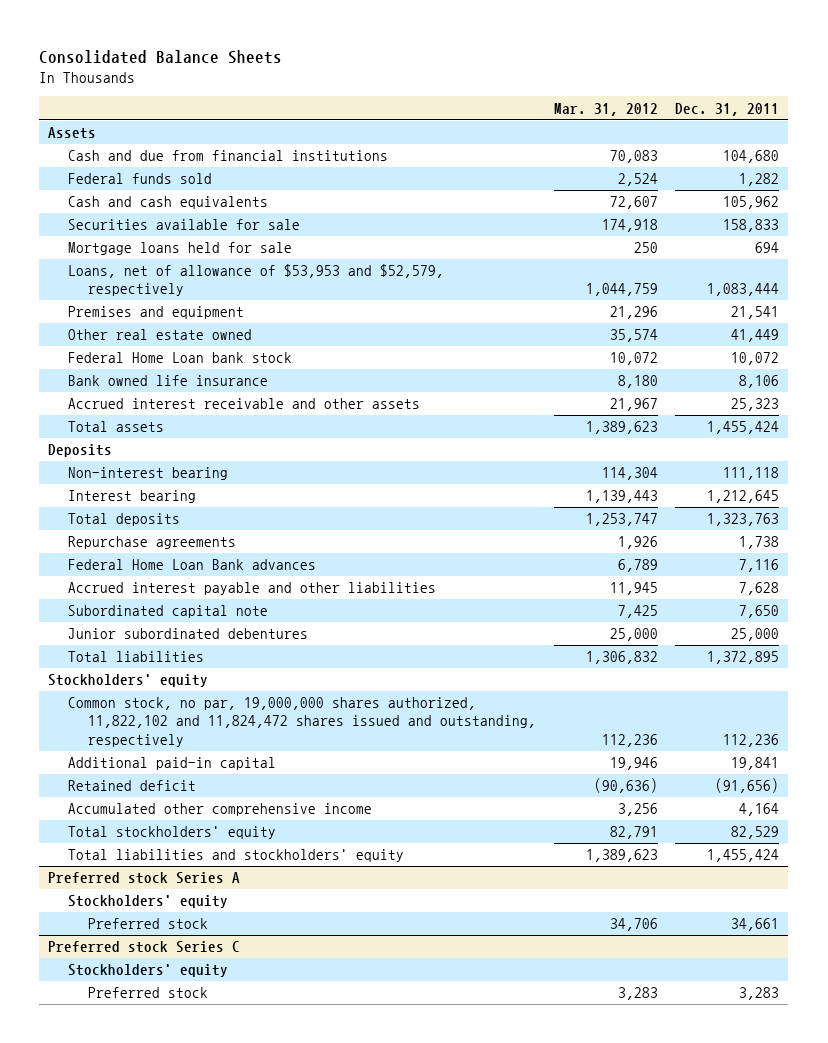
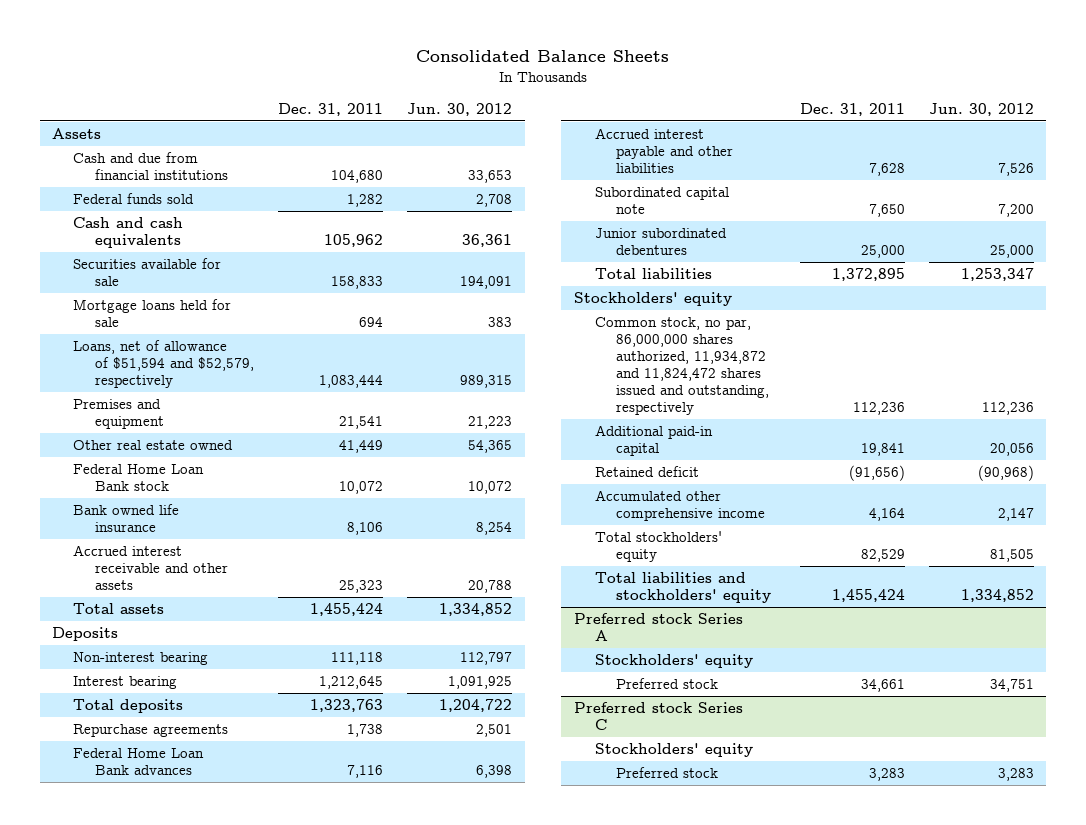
[553,102,658,116] Mar. 31, 2012 -> none
none -> [407,102,513,116] Jun. 30, 2012
[68,264,445,297] Loans, net of allowance of $53,953 and $52,579, respectively -> [73,340,254,389] Loans, net of allowance of $51,594 and $52,579, respectively
[68,352,293,364] Federal Home Loan bank stock -> [73,464,205,492] Federal Home Loan Bank stock
[68,697,536,747] Common stock, no par, 19,000,000 shares authorized, 11,822,102 and 11,824,472 shares issued and outstanding, respectively -> [594,317,770,416] Common stock, no par, 86,000,000 shares authorized, 11,934,872 and 11,824,472 shares issued and outstanding, respectively

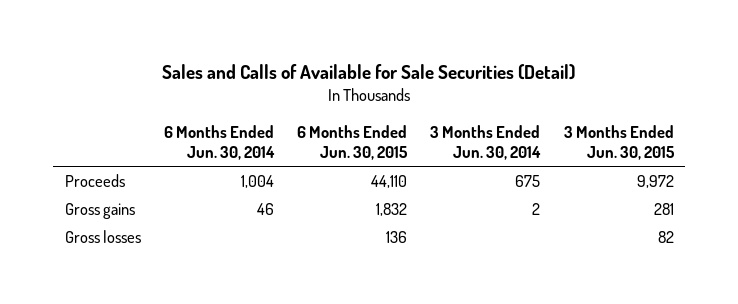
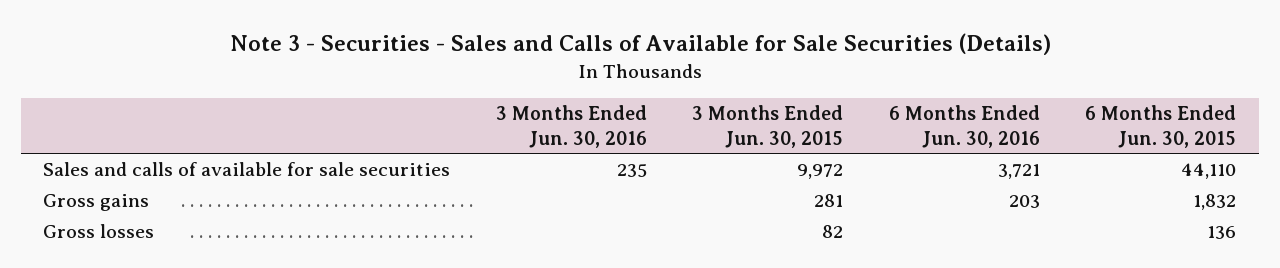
[162,63,576,80] Sales and Calls of Available for Sale Securities (Detail) -> [229,33,1051,56] Note 3 - Securities - Sales and Calls of Available for Sale Securities (Details)
[163,124,275,161] 6 Months Ended Jun. 30, 2014 -> none
[430,124,542,161] 3 Months Ended Jun. 30, 2014 -> none
none -> [495,104,647,148] 3 Months Ended Jun. 30, 2016
none -> [888,104,1040,148] 6 Months Ended Jun. 30, 2016
[64,173,125,187] Proceeds -> [43,162,451,177] Sales and calls of available for sale securities

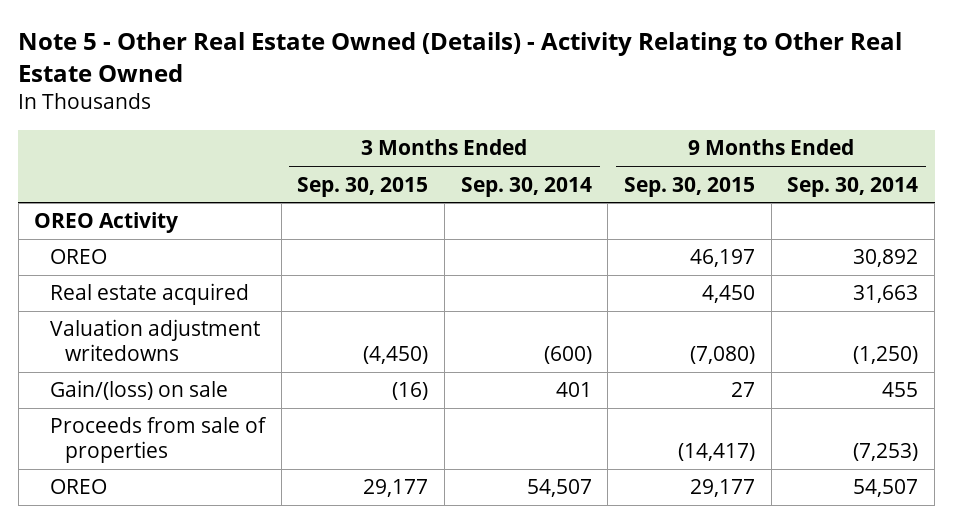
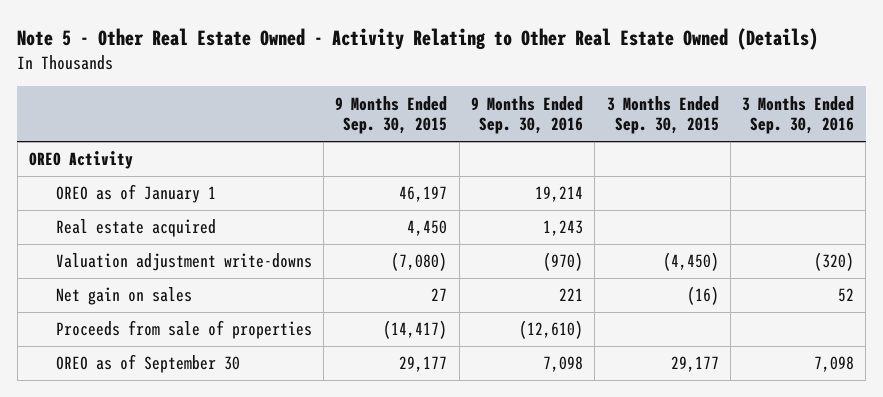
[18,31,903,82] Note 5 - Other Real Estate Owned (Details) - Activity Relating to Other Real Estate Owned -> [17,27,819,50] Note 5 - Other Real Estate Owned - Activity Relating to Other Real Estate Owned (Details)
[460,176,592,197] Sep. 30, 2014 -> none
[787,176,919,197] Sep. 30, 2014 -> none
none -> [471,95,584,135] 9 Months Ended Sep. 30, 2016
none -> [742,95,855,135] 3 Months Ended Sep. 30, 2016
[49,249,107,265] OREO -> [55,184,216,204] OREO as of January 1
[49,319,260,361] Valuation adjustment writedowns -> [55,253,312,272] Valuation adjustment write-downs
[49,380,228,401] Gain/(loss) on sale -> [55,287,192,306] Net gain on sales
[49,479,107,495] OREO -> [55,354,240,374] OREO as of September 30

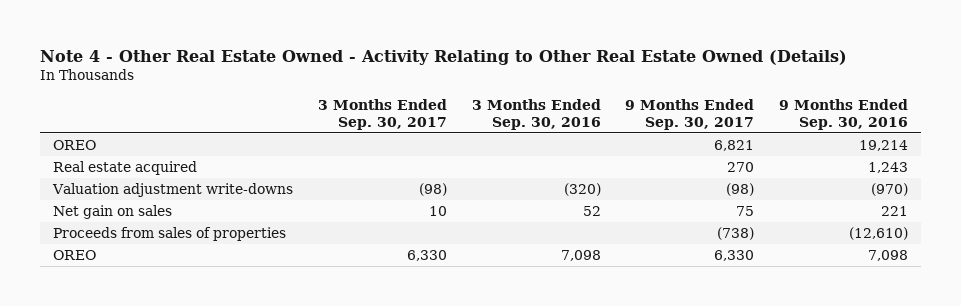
[17,27,819,50] Note 5 - Other Real Estate Owned - Activity Relating to Other Real Estate Owned (Details) -> [40,49,848,65] Note 4 - Other Real Estate Owned - Activity Relating to Other Real Estate Owned (Details)
[335,95,448,135] 9 Months Ended Sep. 30, 2015 -> none
[606,95,719,135] 3 Months Ended Sep. 30, 2015 -> none
none -> [317,98,447,130] 3 Months Ended Sep. 30, 2017
none -> [625,98,755,130] 9 Months Ended Sep. 30, 2017
[29,151,134,170] OREO Activity -> none
[55,184,216,204] OREO as of January 1 -> [52,139,96,150] OREO
[55,320,312,340] Proceeds from sale of properties -> [52,226,286,241] Proceeds from sales of properties
[55,354,240,374] OREO as of September 30 -> [52,249,96,260] OREO

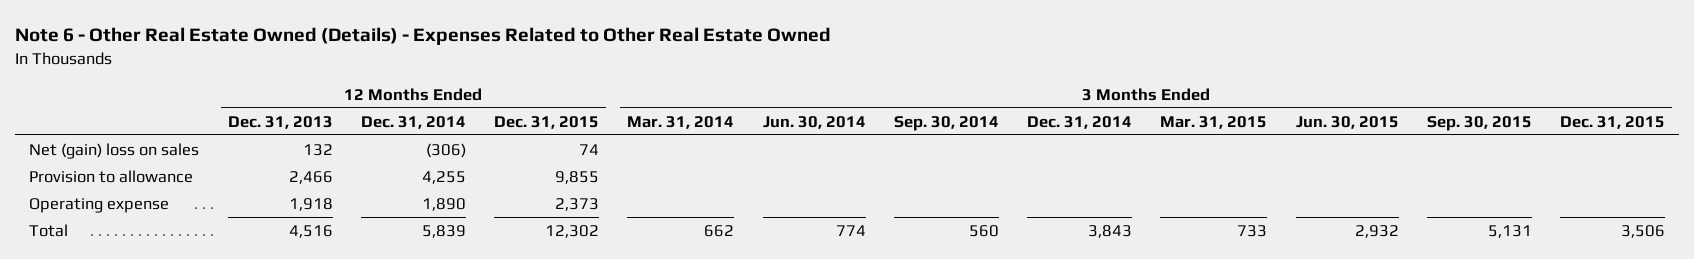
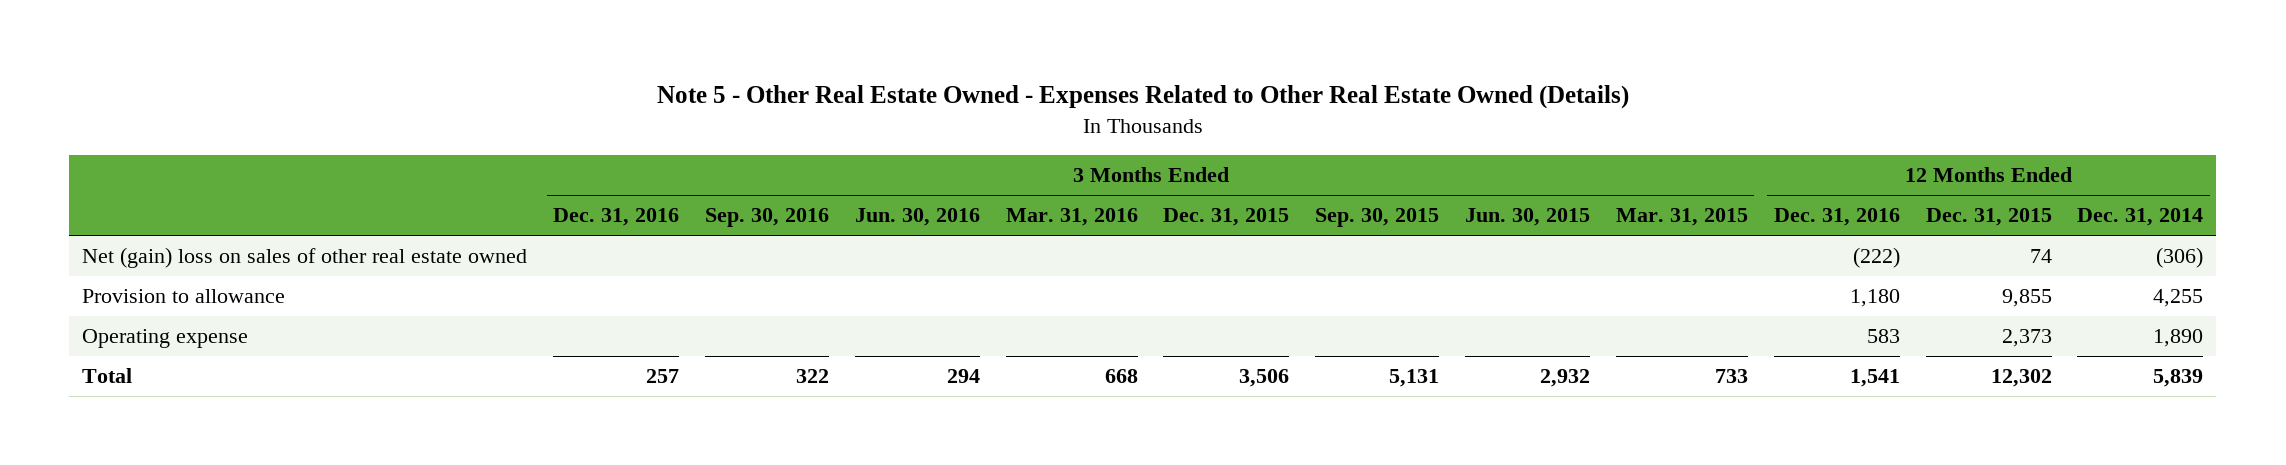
[15,27,832,46] Note 6 - Other Real Estate Owned (Details) - Expenses Related to Other Real Estate Owned -> [656,85,1629,110] Note 5 - Other Real Estate Owned - Expenses Related to Other Real Estate Owned (Details)
[227,115,333,129] Dec. 31, 2013 -> none
[627,115,735,129] Mar. 31, 2014 -> none
[762,115,866,129] Jun. 30, 2014 -> none
[893,115,999,131] Sep. 30, 2014 -> none
[1027,115,1133,129] Dec. 31, 2014 -> none
none -> [553,208,680,227] Dec. 31, 2016
none -> [704,208,829,228] Sep. 30, 2016
none -> [854,208,980,227] Jun. 30, 2016
none -> [1005,208,1138,227] Mar. 31, 2016
none -> [1773,208,1900,227] Dec. 31, 2016
[29,142,200,159] Net (gain) loss on sales -> [82,247,528,269] Net (gain) loss on sales of other real estate owned

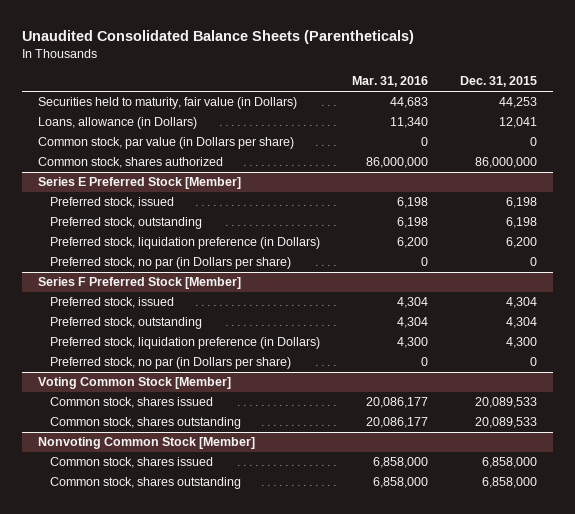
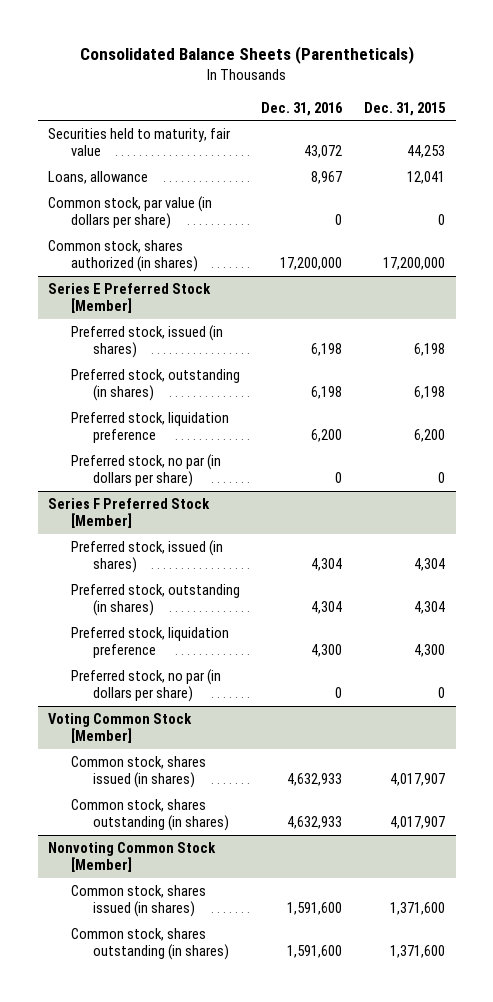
[21,30,414,45] Unaudited Consolidated Balance Sheets (Parentheticals) -> [79,46,414,65] Consolidated Balance Sheets (Parentheticals)
[352,76,429,88] Mar. 31, 2016 -> none
none -> [261,101,344,116] Dec. 31, 2016
[37,97,297,110] Securities held to maturity, fair value (in Dollars) -> [48,127,231,157] Securities held to maturity, fair value
[37,117,197,130] Loans, allowance (in Dollars) -> [48,170,149,184] Loans, allowance
[37,137,294,150] Common stock, par value (in Dollars per share) -> [48,195,213,230] Common stock, par value (in dollars per share)
[37,157,223,169] Common stock, shares authorized -> [48,239,198,273] Common stock, shares authorized (in shares)
[475,157,538,169] 86,000,000 -> [382,257,445,271] 17,200,000
[50,197,175,209] Preferred stock, issued -> [70,324,223,359] Preferred stock, issued (in shares)
[50,217,203,230] Preferred stock, outstanding -> [70,368,240,402] Preferred stock, outstanding (in shares)
[50,237,321,250] Preferred stock, liquidation preference (in Dollars) -> [70,411,229,444] Preferred stock, liquidation preference
[50,257,292,270] Preferred stock, no par (in Dollars per share) -> [70,453,221,488] Preferred stock, no par (in dollars per share)
[50,297,175,309] Preferred stock, issued -> [70,539,223,574] Preferred stock, issued (in shares)
[50,317,203,330] Preferred stock, outstanding -> [70,583,240,617] Preferred stock, outstanding (in shares)
[50,337,321,350] Preferred stock, liquidation preference (in Dollars) -> [70,626,229,659] Preferred stock, liquidation preference
[50,357,292,370] Preferred stock, no par (in Dollars per share) -> [70,668,221,703] Preferred stock, no par (in dollars per share)
[50,397,214,409] Common stock, shares issued -> [70,755,206,789] Common stock, shares issued (in shares)
[475,397,538,409] 20,089,533 -> [389,773,445,787] 4,017,907
[50,417,242,430] Common stock, shares outstanding -> [70,798,229,832] Common stock, shares outstanding (in shares)
[475,417,538,429] 20,089,533 -> [389,816,445,830] 4,017,907
[50,457,214,469] Common stock, shares issued -> [70,884,206,918] Common stock, shares issued (in shares)
[482,457,538,469] 6,858,000 -> [389,902,445,916] 1,371,600
[50,477,242,490] Common stock, shares outstanding -> [70,927,229,961] Common stock, shares outstanding (in shares)
[482,477,538,489] 6,858,000 -> [389,945,445,959] 1,371,600

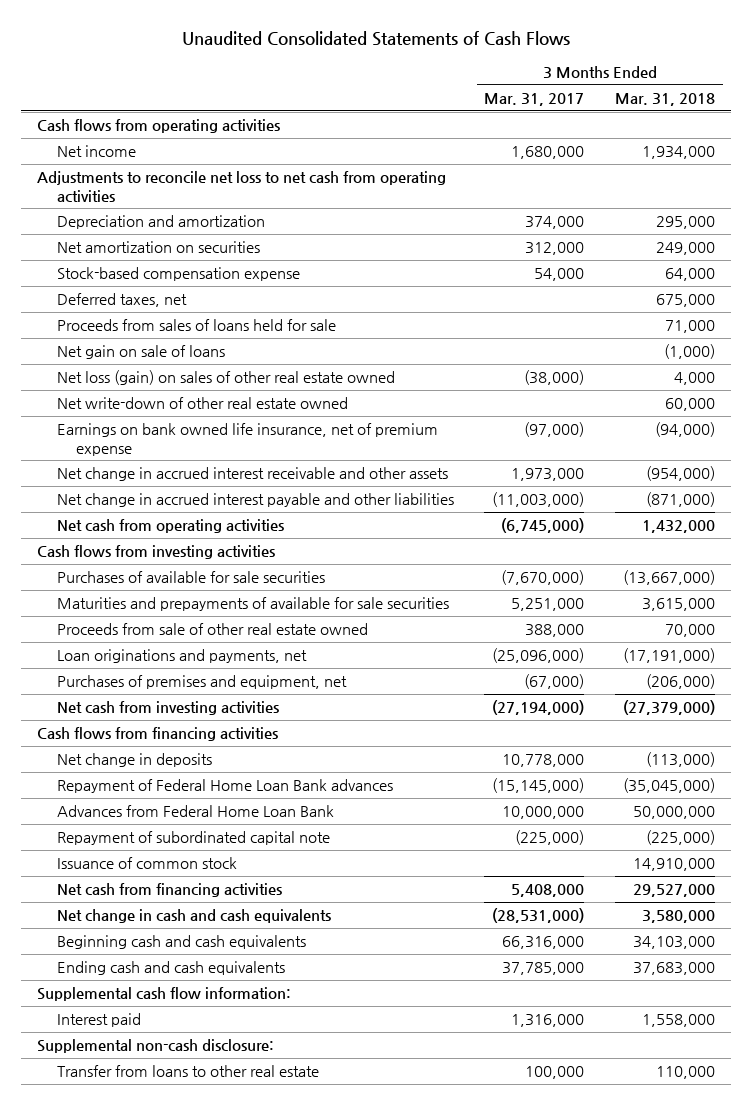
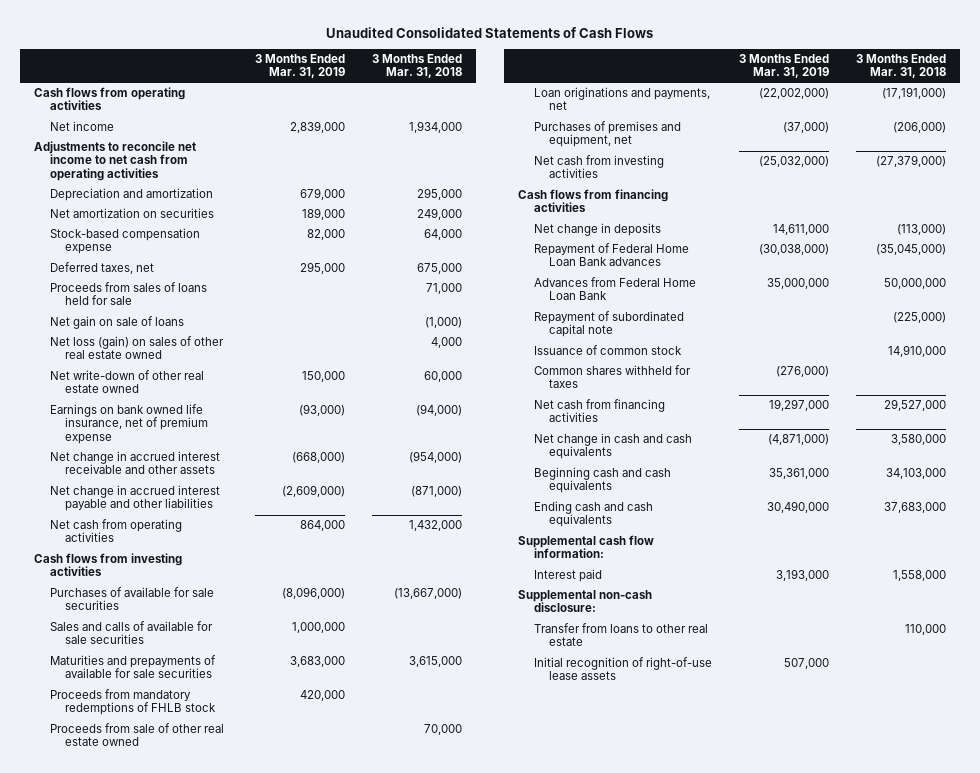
[484,93,585,107] Mar. 31, 2017 -> none
none -> [254,54,345,79] 3 Months Ended Mar. 31, 2019
[36,171,446,202] Adjustments to reconcile net loss to net cash from operating activities -> [33,141,196,181] Adjustments to reconcile net income to net cash from operating activities
none -> [49,621,213,645] Sales and calls of available for sale securities
none -> [49,689,217,716] Proceeds from mandatory redemptions of FHLB stock
none -> [533,365,691,389] Common shares withheld for taxes
none -> [533,657,712,681] Initial recognition of right-of-use lease assets

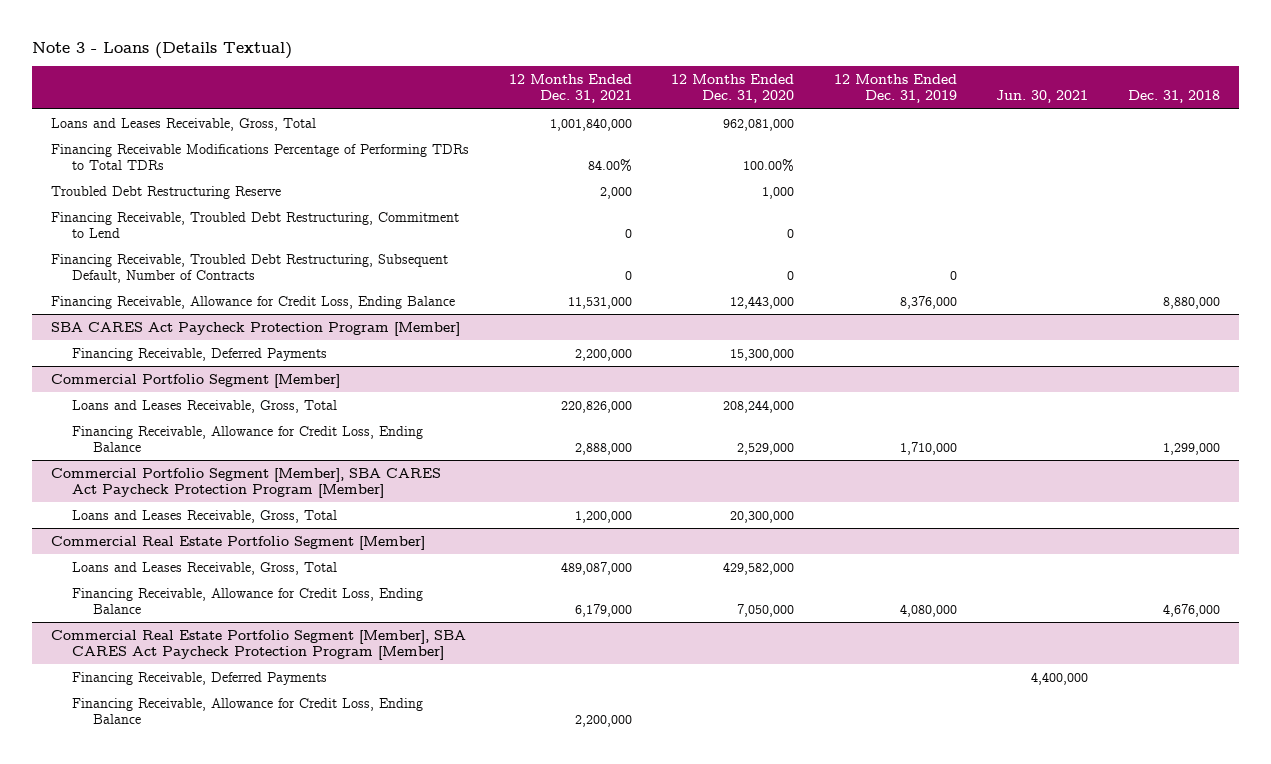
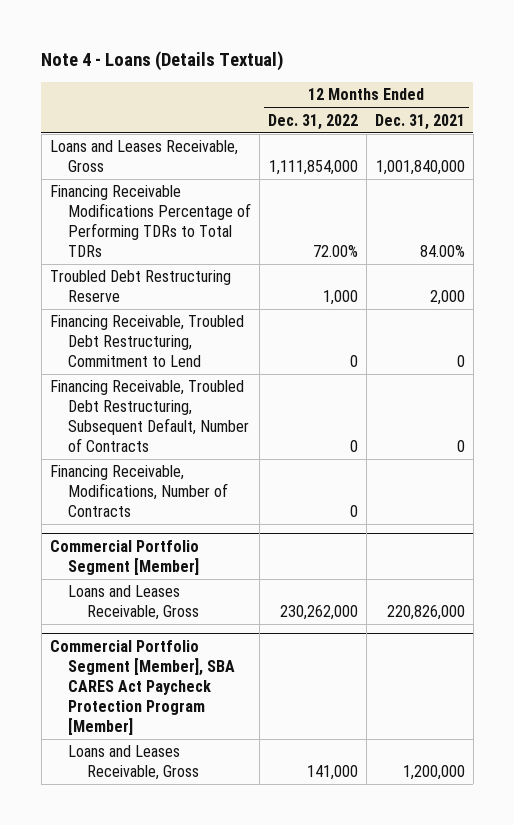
[31,41,292,59] Note 3 - Loans (Details Textual) -> [41,51,285,72] Note 4 - Loans (Details Textual)
[671,73,795,104] 12 Months Ended Dec. 31, 2020 -> none
[833,73,957,104] 12 Months Ended Dec. 31, 2019 -> none
[996,90,1089,104] Jun. 30, 2021 -> none
[1127,90,1220,104] Dec. 31, 2018 -> none
none -> [268,113,359,130] Dec. 31, 2022
[51,117,317,131] Loans and Leases Receivable, Gross, Total -> [49,140,238,173] Loans and Leases Receivable, Gross
[51,295,456,309] Financing Receivable, Allowance for Credit Loss, Ending Balance -> none
[51,321,461,336] SBA CARES Act Paycheck Protection Program [Member] -> none
[72,347,328,361] Financing Receivable, Deferred Payments -> none
none -> [49,465,229,518] Financing Receivable, Modifications, Number of Contracts
[72,425,424,452] Financing Receivable, Allowance for Credit Loss, Ending Balance -> none
[72,399,338,413] Loans and Leases Receivable, Gross, Total -> [68,585,200,621] Loans and Leases Receivable, Gross
[51,535,426,550] Commercial Real Estate Portfolio Segment [Member] -> none
[72,561,338,575] Loans and Leases Receivable, Gross, Total -> none
[72,587,424,614] Financing Receivable, Allowance for Credit Loss, Ending Balance -> none
[51,629,467,660] Commercial Real Estate Portfolio Segment [Member], SBA CARES Act Paycheck Protection Program [Member] -> none
[72,671,328,685] Financing Receivable, Deferred Payments -> none
[72,697,424,724] Financing Receivable, Allowance for Credit Loss, Ending Balance -> none
[72,509,338,523] Loans and Leases Receivable, Gross, Total -> [68,745,200,781] Loans and Leases Receivable, Gross

